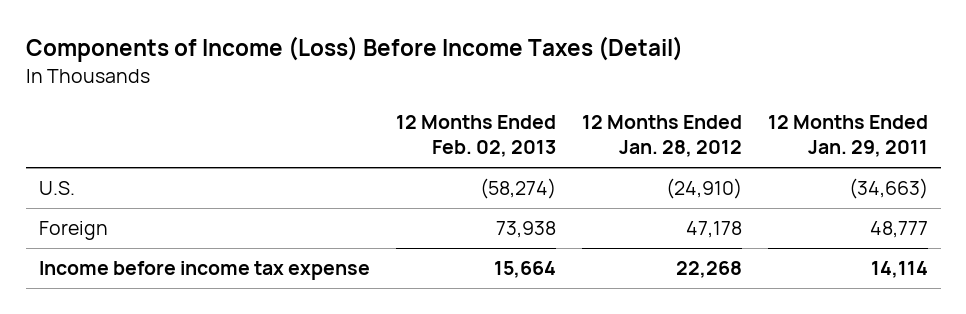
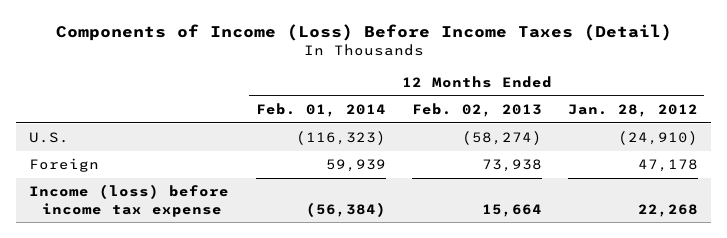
[767,115,928,158] 12 Months Ended Jan. 29, 2011 -> none
none -> [255,102,386,117] Feb. 01, 2014
[38,261,370,281] Income before income tax expense -> [29,184,230,217] Income (loss) before income tax expense

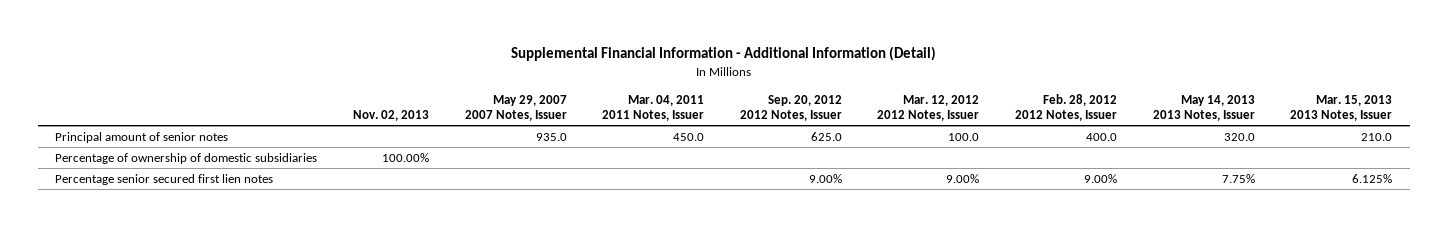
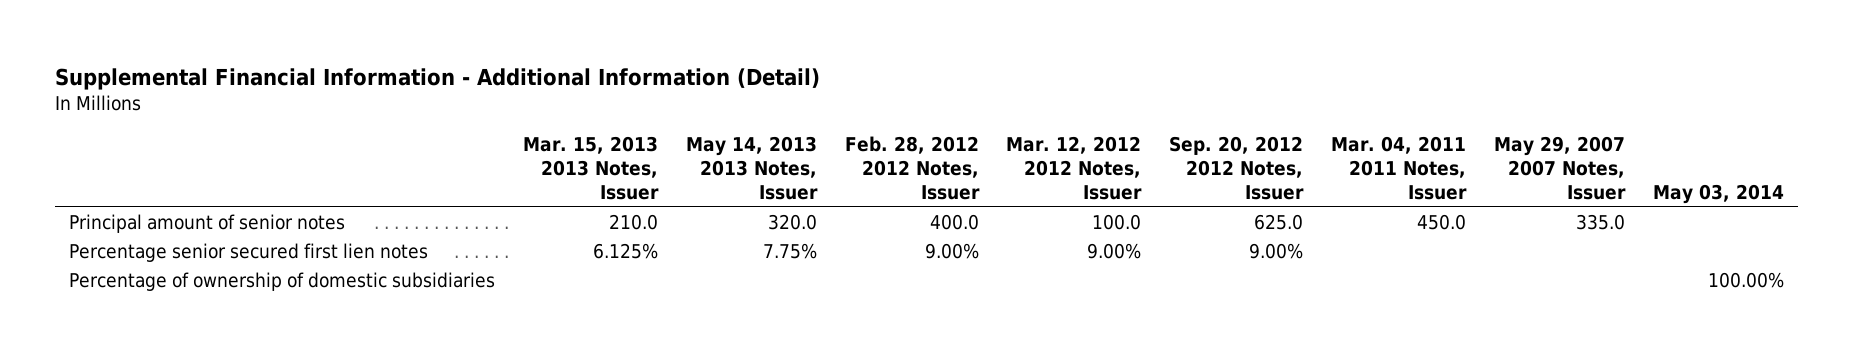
[353,110,430,122] Nov. 02, 2013 -> none
none -> [1652,183,1784,204] May 03, 2014
[535,132,567,141] 935.0 -> [1576,213,1626,230] 335.0
[55,152,318,164] Percentage of ownership of domestic subsidiaries -> [69,271,496,291] Percentage of ownership of domestic subsidiaries

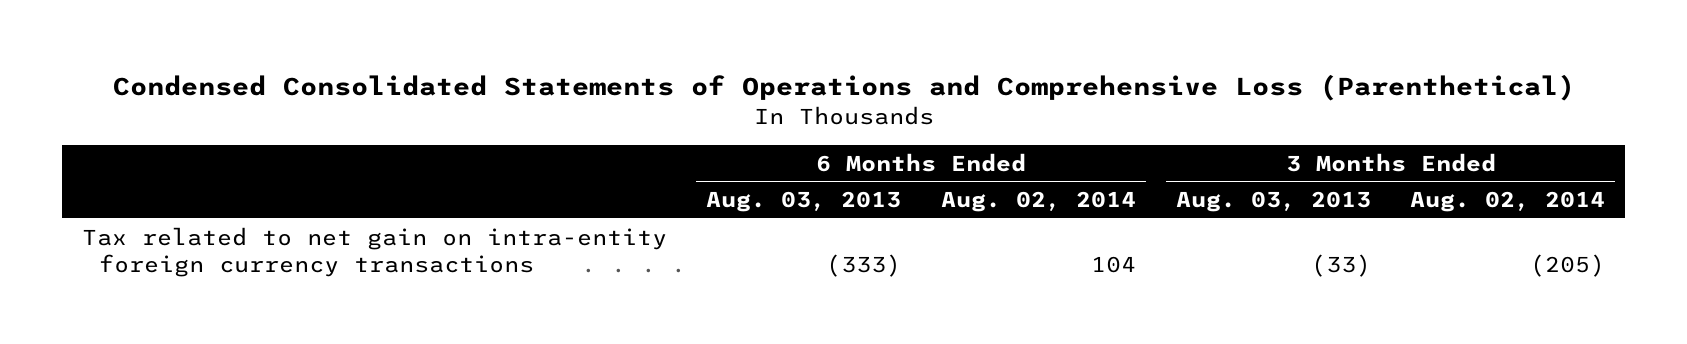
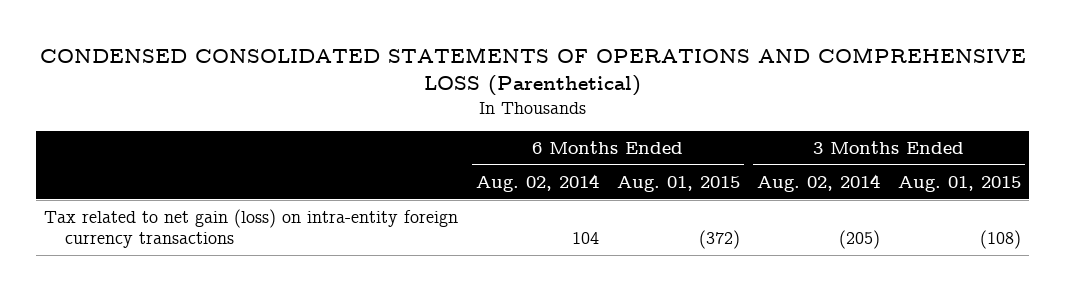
[112,74,1575,102] Condensed Consolidated Statements of Operations and Comprehensive Loss (Parenthetical) -> [39,46,1026,97] CONDENSED CONSOLIDATED STATEMENTS OF OPERATIONS AND COMPREHENSIVE LOSS (Parenthetical)
[706,191,902,213] Aug. 03, 2013 -> none
[1175,191,1371,213] Aug. 03, 2013 -> none
none -> [616,175,740,192] Aug. 01, 2015
none -> [897,175,1021,192] Aug. 01, 2015
[81,226,667,277] Tax related to net gain on intra-entity foreign currency transactions -> [44,208,459,249] Tax related to net gain (loss) on intra-entity foreign currency transactions

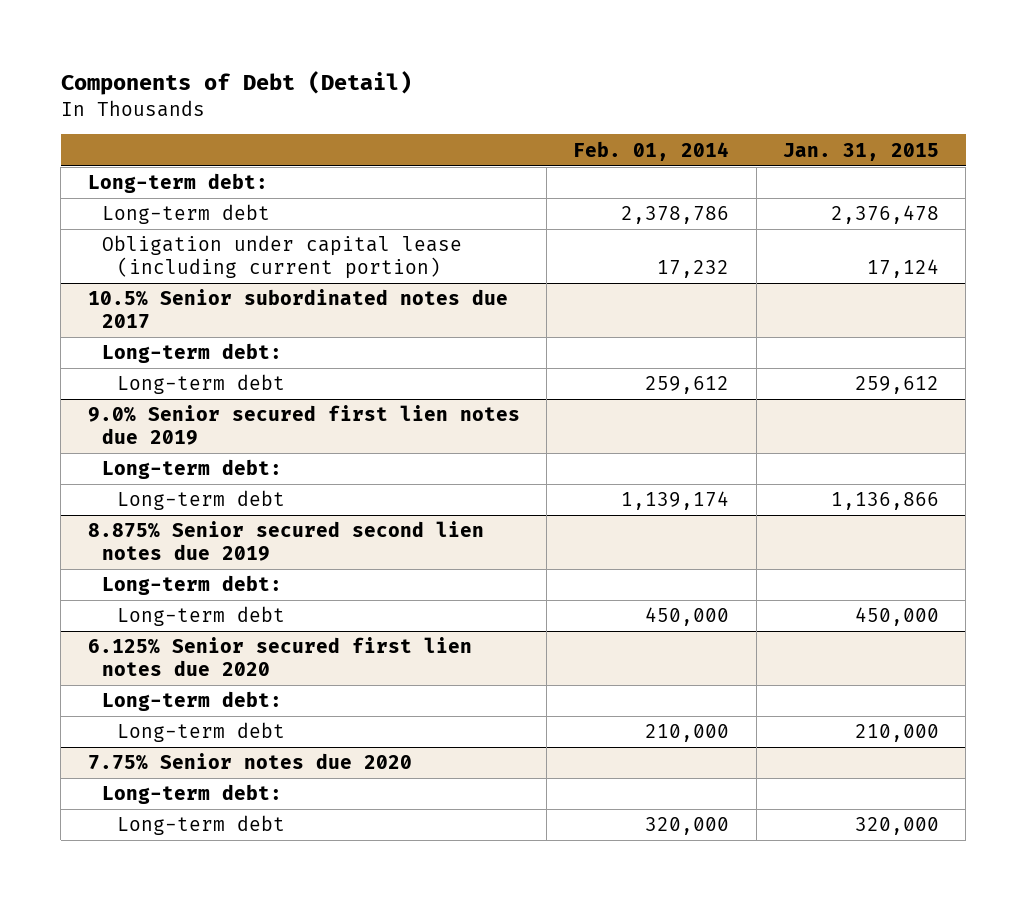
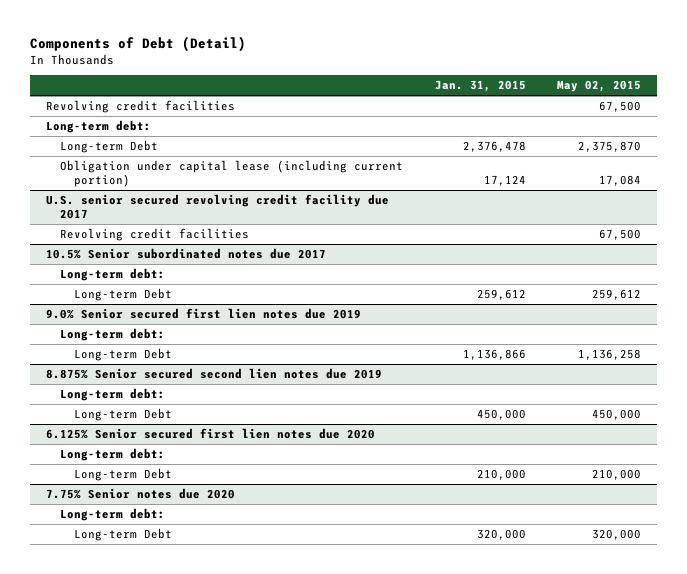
[573,140,730,161] Feb. 01, 2014 -> none
none -> [557,80,642,93] May 02, 2015
none -> [46,100,236,114] Revolving credit facilities
[102,204,271,225] Long-term debt -> [60,140,159,154] Long-term Debt
none -> [46,194,390,219] U.S. senior secured revolving credit facility due 2017
none -> [60,228,250,242] Revolving credit facilities
[116,374,285,395] Long-term debt -> [74,288,173,302] Long-term Debt
[116,490,285,511] Long-term debt -> [74,348,173,362] Long-term Debt
[116,606,285,627] Long-term debt -> [74,408,173,422] Long-term Debt
[116,722,285,743] Long-term debt -> [74,468,173,482] Long-term Debt
[116,815,285,836] Long-term debt -> [74,528,173,542] Long-term Debt

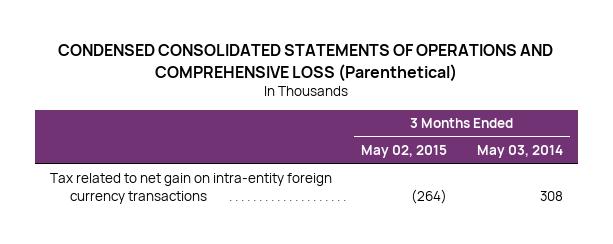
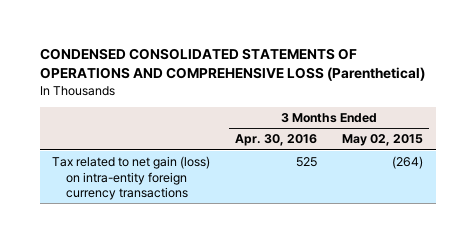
[476,145,563,159] May 03, 2014 -> none
none -> [235,134,318,147] Apr. 30, 2016
[49,173,332,204] Tax related to net gain on intra-entity foreign currency transactions -> [52,156,211,201] Tax related to net gain (loss) on intra-entity foreign currency transactions

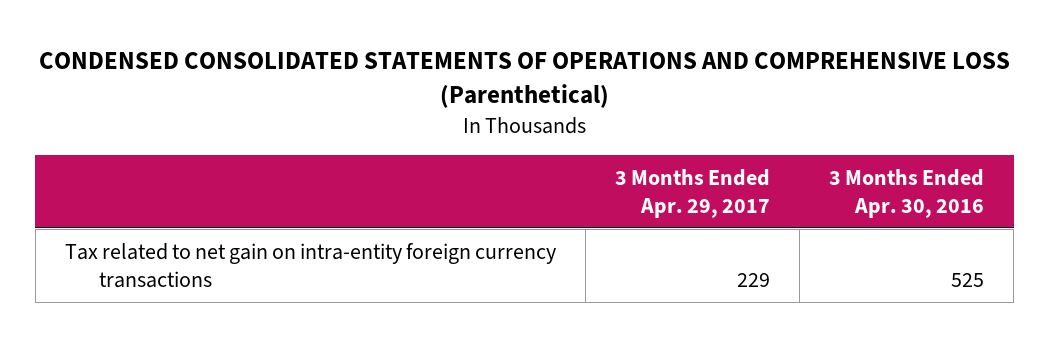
[342,134,424,147] May 02, 2015 -> none
none -> [615,168,771,218] 3 Months Ended Apr. 29, 2017
[52,156,211,201] Tax related to net gain (loss) on intra-entity foreign currency transactions -> [64,242,556,288] Tax related to net gain on intra-entity foreign currency transactions

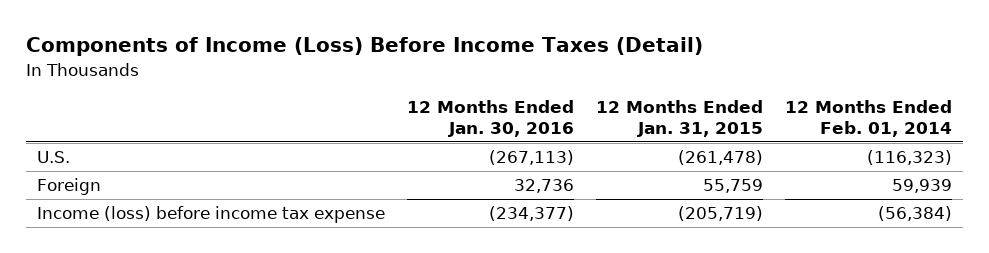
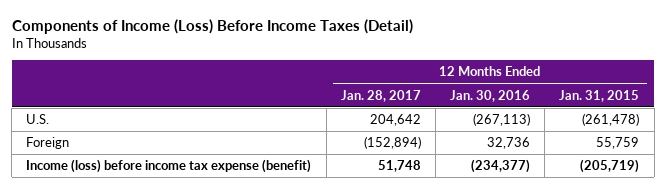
[784,99,952,138] 12 Months Ended Feb. 01, 2014 -> none
none -> [340,89,421,102] Jan. 28, 2017
[36,206,385,224] Income (loss) before income tax expense -> [26,159,312,174] Income (loss) before income tax expense (benefit)

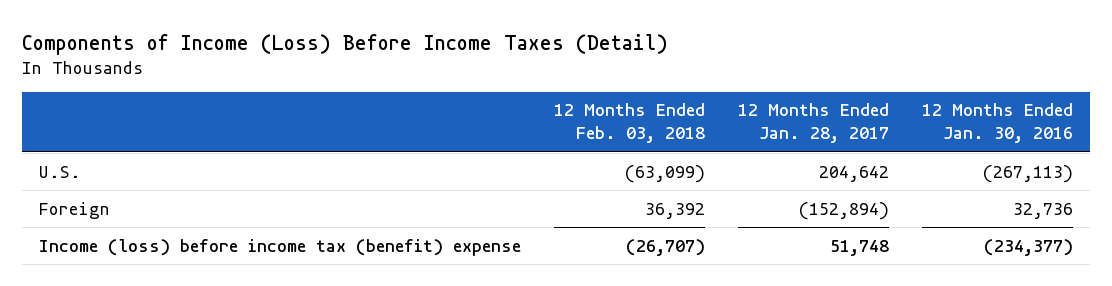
[559,89,640,102] Jan. 31, 2015 -> none
none -> [553,103,705,144] 12 Months Ended Feb. 03, 2018
[26,159,312,174] Income (loss) before income tax expense (benefit) -> [38,238,521,256] Income (loss) before income tax (benefit) expense

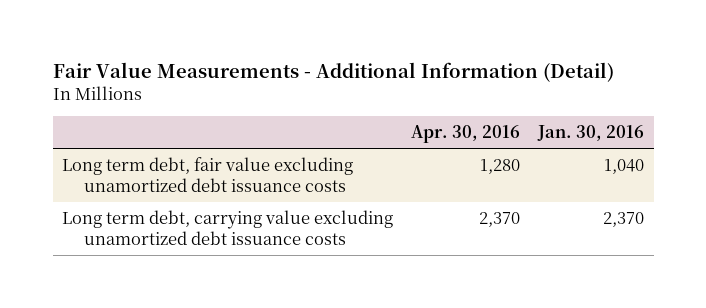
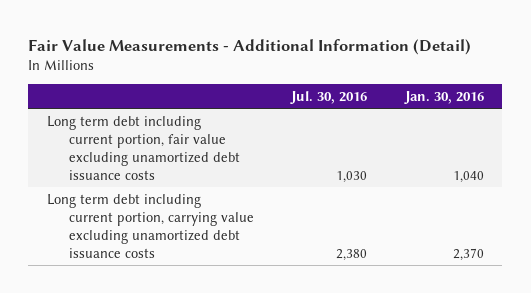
[411,125,521,144] Apr. 30, 2016 -> none
none -> [290,90,368,104] Jul. 30, 2016
[61,156,353,192] Long term debt, fair value excluding unamortized debt issuance costs -> [46,115,241,180] Long term debt including current portion, fair value excluding unamortized debt issuance costs
[61,209,393,245] Long term debt, carrying value excluding unamortized debt issuance costs -> [46,193,255,258] Long term debt including current portion, carrying value excluding unamortized debt issuance costs

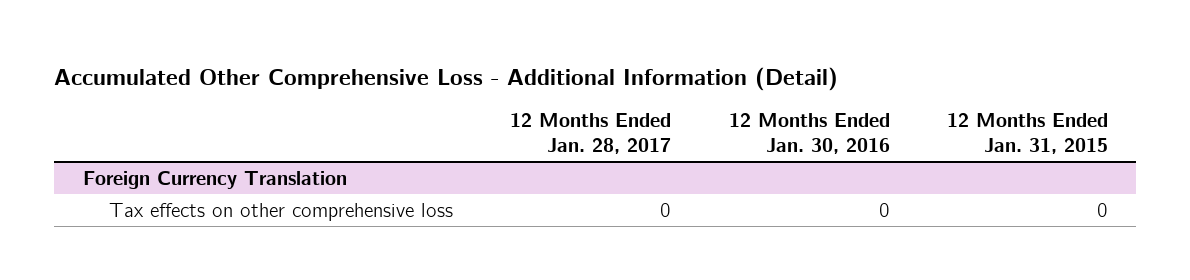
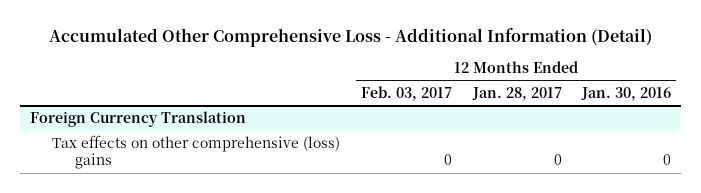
[946,112,1108,154] 12 Months Ended Jan. 31, 2015 -> none
none -> [360,85,452,101] Feb. 03, 2017
[109,202,454,221] Tax effects on other comprehensive loss -> [52,135,341,170] Tax effects on other comprehensive (loss) gains

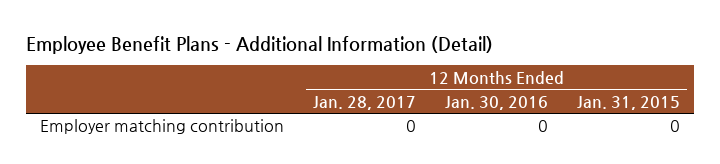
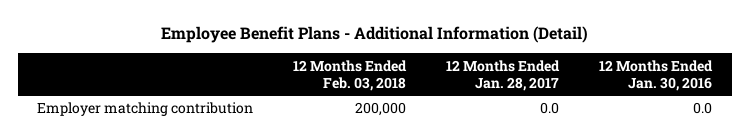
[576,95,680,110] Jan. 31, 2015 -> none
none -> [293,59,408,92] 12 Months Ended Feb. 03, 2018
[406,120,417,133] 0 -> [539,102,559,115] 0.0
[538,120,549,133] 0 -> [692,102,712,115] 0.0

